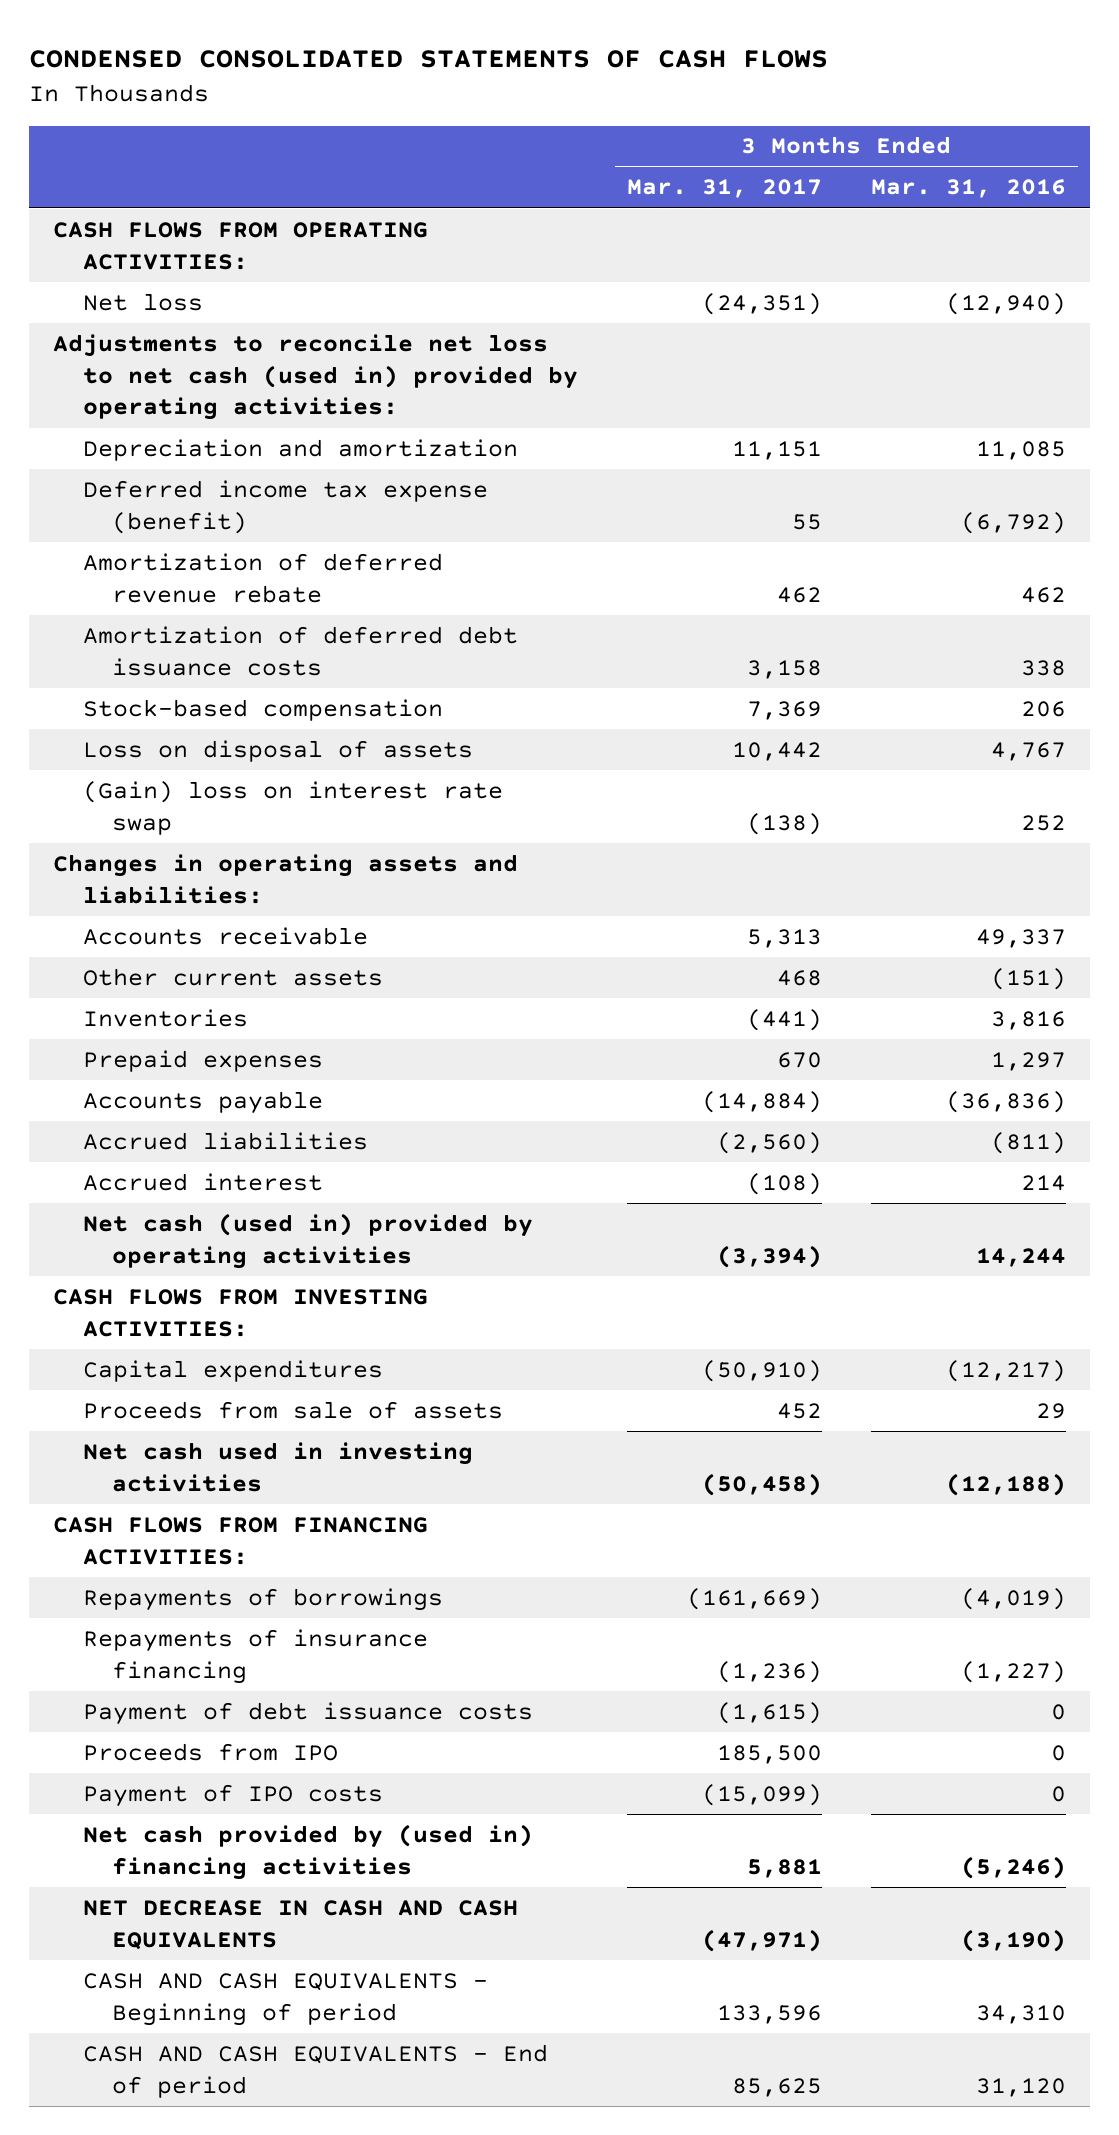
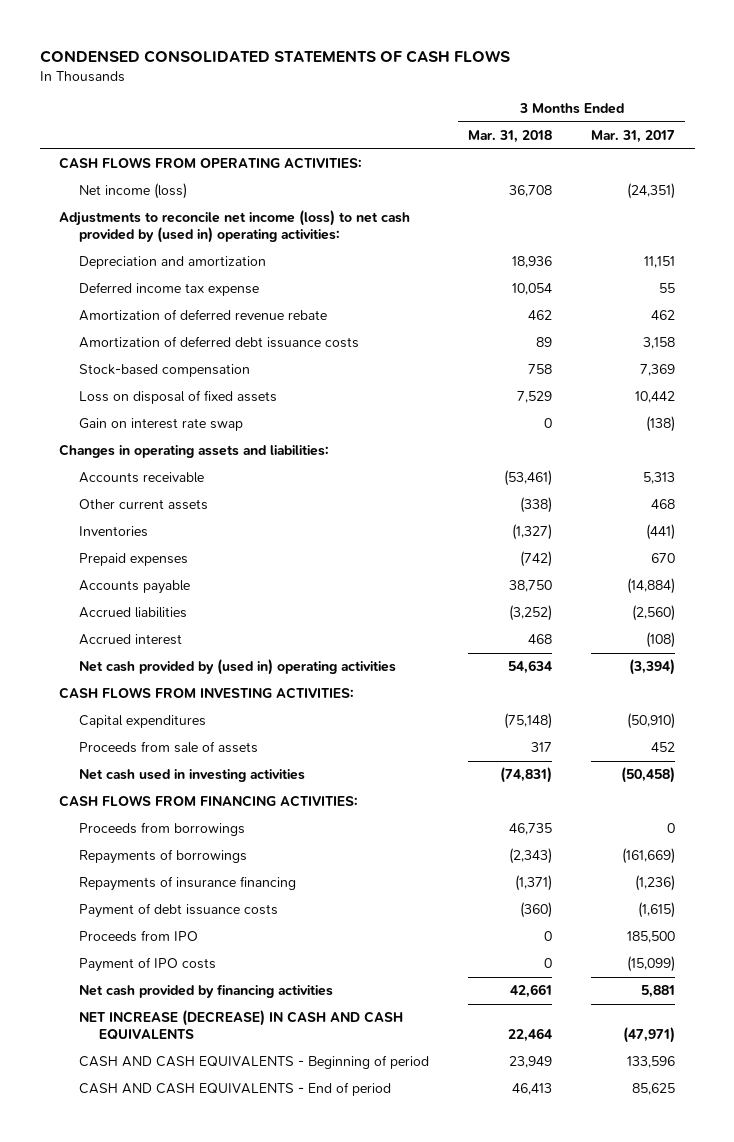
[870,179,1066,199] Mar. 31, 2016 -> none
none -> [468,129,553,143] Mar. 31, 2018
[82,292,203,311] Net loss -> [78,183,187,200] Net income (loss)
[53,333,578,421] Adjustments to reconcile net loss to net cash (used in) provided by operating activities: -> [59,210,411,244] Adjustments to reconcile net income (loss) to net cash provided by (used in) operating activities:
[82,479,488,534] Deferred income tax expense (benefit) -> [78,282,259,297] Deferred income tax expense
[82,739,473,762] Loss on disposal of assets -> [78,390,277,405] Loss on disposal of fixed assets
[82,780,503,835] (Gain) loss on interest rate swap -> [78,418,243,432] Gain on interest rate swap
[82,1212,533,1269] Net cash (used in) provided by operating activities -> [78,659,396,676] Net cash provided by (used in) operating activities
none -> [78,822,245,837] Proceeds from borrowings
[82,1823,533,1880] Net cash provided by (used in) financing activities -> [78,984,333,999] Net cash provided by financing activities
[82,1899,518,1950] NET DECREASE IN CASH AND CASH EQUIVALENTS -> [78,1010,403,1041] NET INCREASE (DECREASE) IN CASH AND CASH EQUIVALENTS

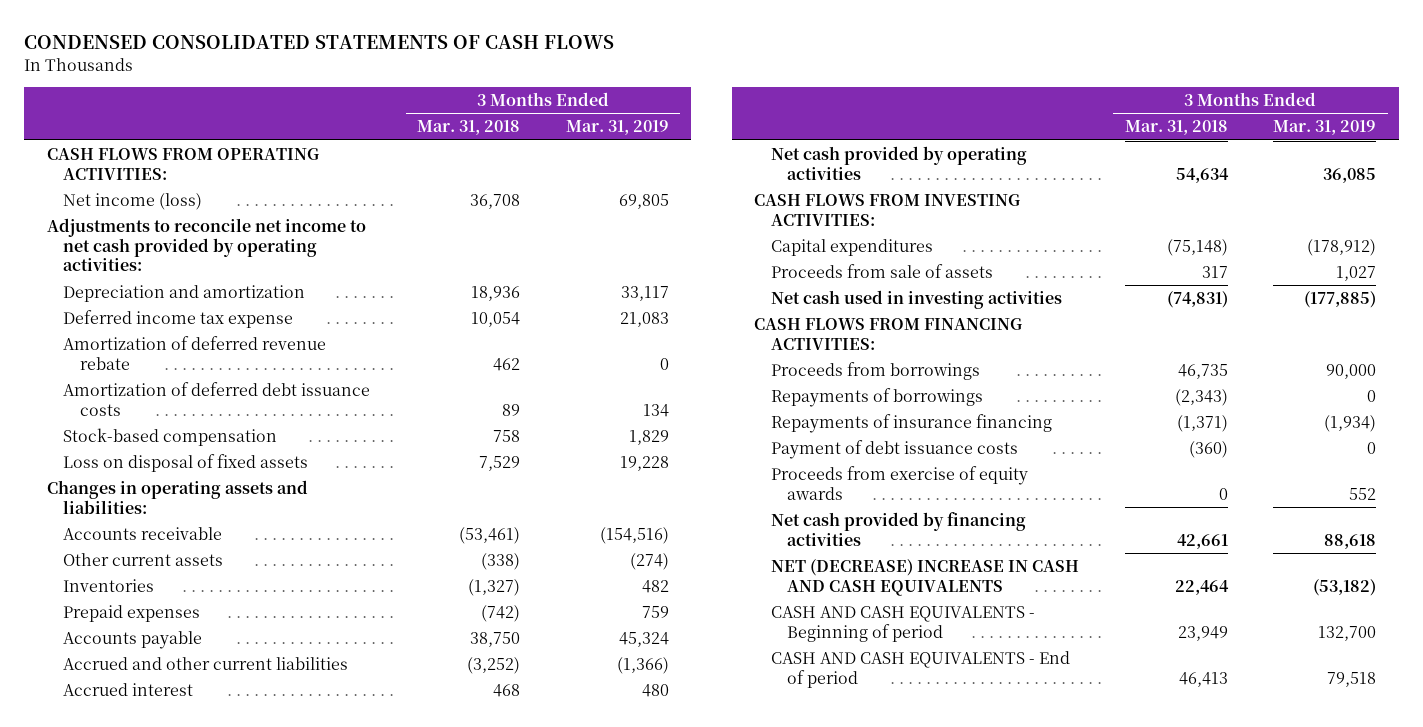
[591,129,676,143] Mar. 31, 2017 -> none
none -> [565,120,669,136] Mar. 31, 2019
[59,210,411,244] Adjustments to reconcile net income (loss) to net cash provided by (used in) operating activities: -> [46,218,366,272] Adjustments to reconcile net income to net cash provided by operating activities:
[78,418,243,432] Gain on interest rate swap -> none
[78,607,187,619] Accrued liabilities -> [63,657,349,671] Accrued and other current liabilities
[78,659,396,676] Net cash provided by (used in) operating activities -> [770,146,1027,180] Net cash provided by operating activities
[78,930,198,943] Proceeds from IPO -> none
[78,957,216,973] Payment of IPO costs -> none
none -> [770,466,1028,500] Proceeds from exercise of equity awards
[78,1010,403,1041] NET INCREASE (DECREASE) IN CASH AND CASH EQUIVALENTS -> [770,559,1079,596] NET (DECREASE) INCREASE IN CASH AND CASH EQUIVALENTS

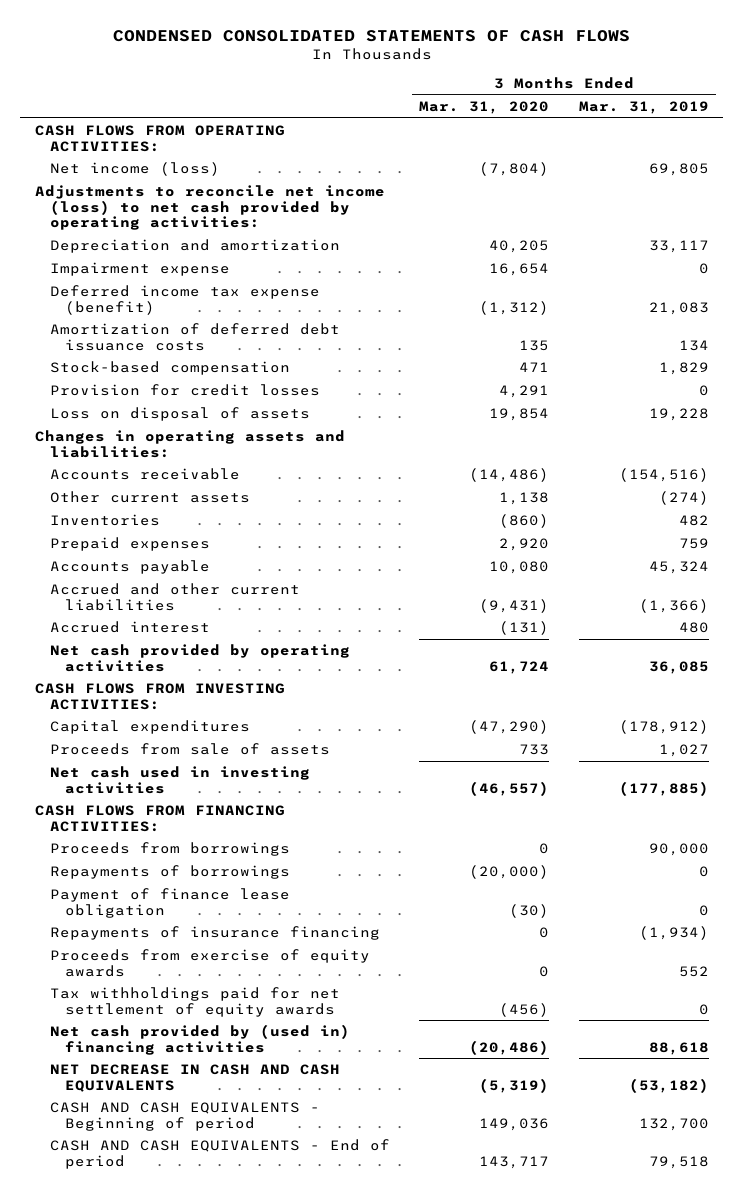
[417,120,521,136] Mar. 31, 2018 -> none
none -> [419,101,550,115] Mar. 31, 2020
[46,218,366,272] Adjustments to reconcile net income to net cash provided by operating activities: -> [34,185,385,230] Adjustments to reconcile net income (loss) to net cash provided by operating activities:
[63,336,327,370] Amortization of deferred revenue rebate -> none
none -> [50,262,231,277] Impairment expense
[63,310,294,329] Deferred income tax expense -> [50,285,321,315] Deferred income tax expense (benefit)
none -> [50,384,321,397] Provision for credit losses
[63,454,309,473] Loss on disposal of fixed assets -> [50,407,311,422] Loss on disposal of assets
none -> [50,888,291,918] Payment of finance lease obligation
[770,440,1018,460] Payment of debt issuance costs -> none
none -> [50,987,341,1017] Tax withholdings paid for net settlement of equity awards
[770,512,1026,546] Net cash provided by financing activities -> [50,1024,351,1055] Net cash provided by (used in) financing activities
[770,559,1079,596] NET (DECREASE) INCREASE IN CASH AND CASH EQUIVALENTS -> [50,1064,341,1092] NET DECREASE IN CASH AND CASH EQUIVALENTS

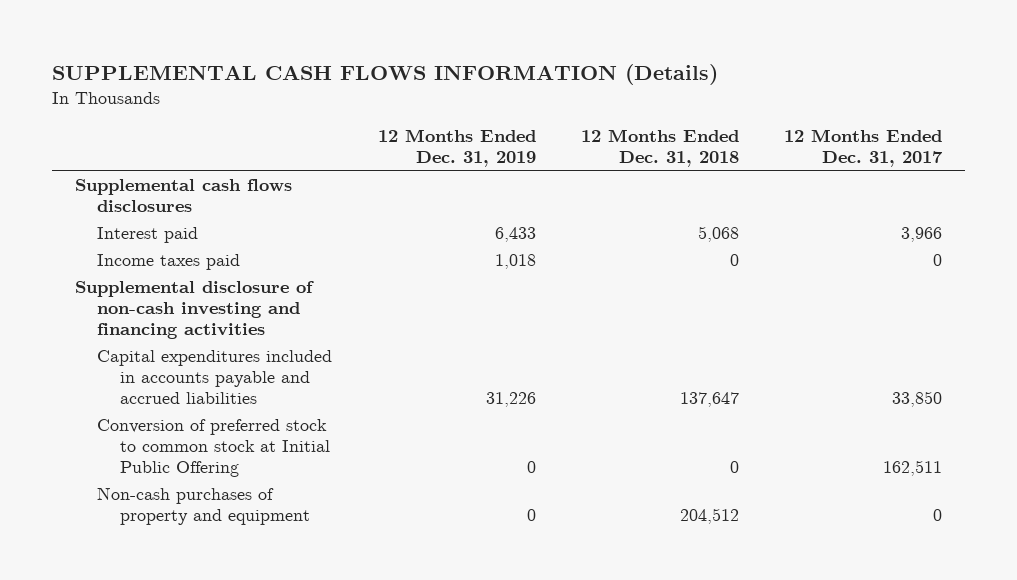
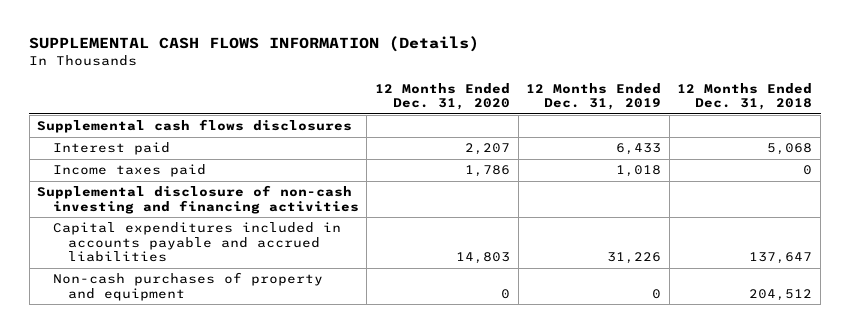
[784,128,944,168] 12 Months Ended Dec. 31, 2017 -> none
none -> [374,82,510,111] 12 Months Ended Dec. 31, 2020
[97,418,330,477] Conversion of preferred stock to common stock at Initial Public Offering -> none

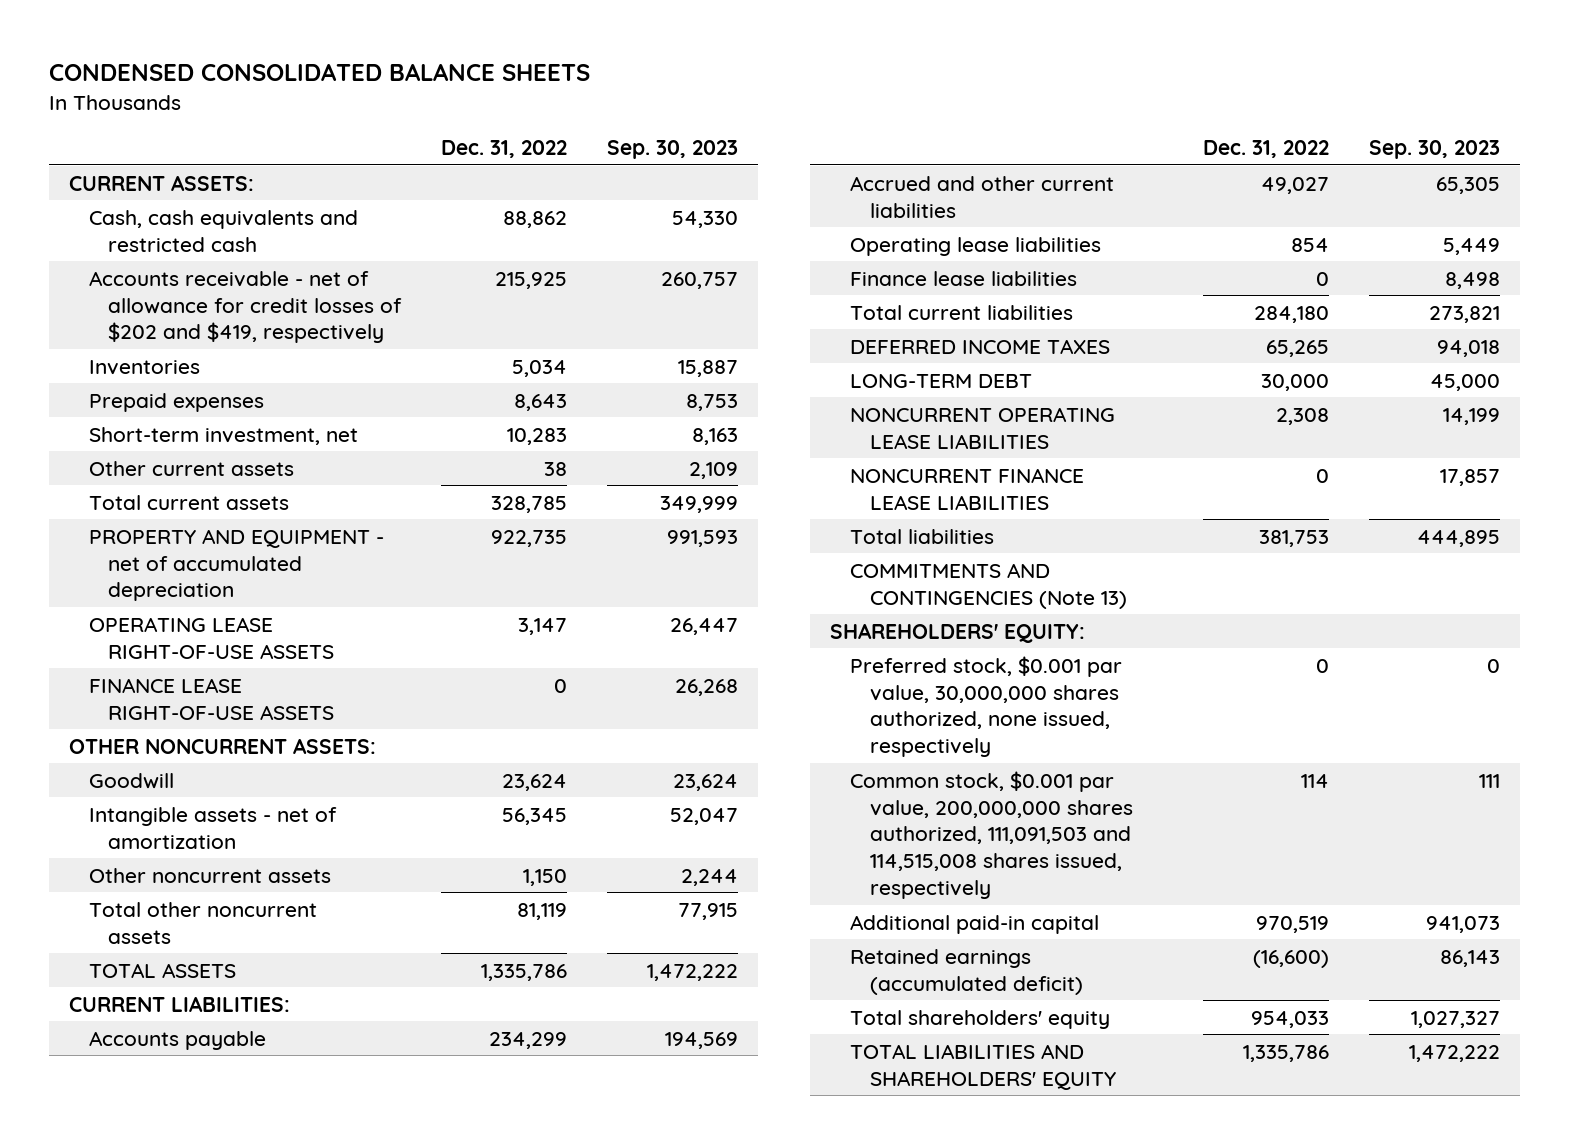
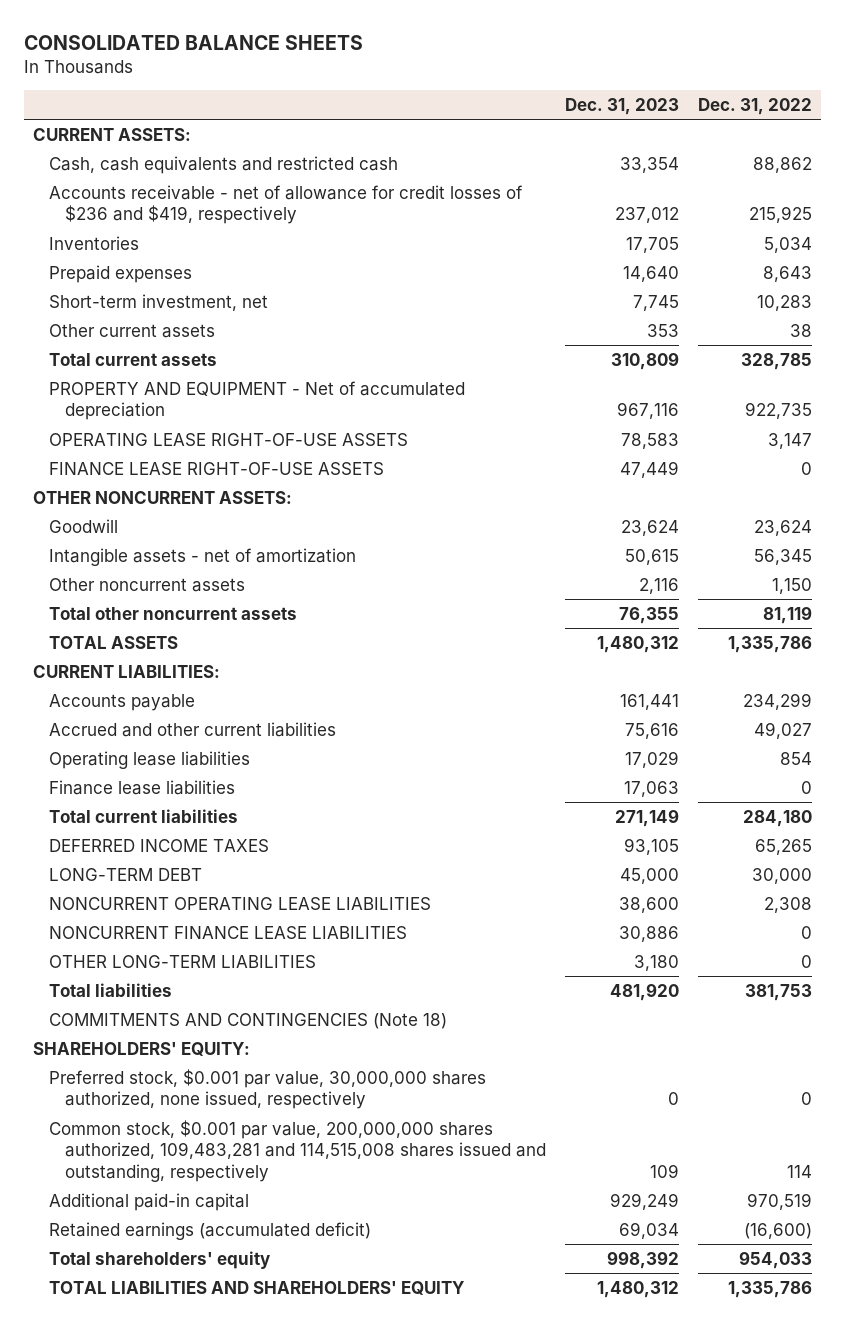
[48,63,590,82] CONDENSED CONSOLIDATED BALANCE SHEETS -> [23,35,363,51] CONSOLIDATED BALANCE SHEETS
[607,140,739,160] Sep. 30, 2023 -> none
none -> [564,98,679,116] Dec. 31, 2023
[88,270,403,344] Accounts receivable - net of allowance for credit losses of $202 and $419, respectively -> [49,184,524,225] Accounts receivable - net of allowance for credit losses of $236 and $419, respectively
[88,528,384,602] PROPERTY AND EQUIPMENT - net of accumulated depreciation -> [49,380,466,421] PROPERTY AND EQUIPMENT - Net of accumulated depreciation
none -> [49,954,317,968] OTHER LONG-TERM LIABILITIES
[850,562,1127,609] COMMITMENTS AND CONTINGENCIES (Note 13) -> [49,1012,448,1029] COMMITMENTS AND CONTINGENCIES (Note 18)
[850,770,1133,900] Common stock, $0.001 par value, 200,000,000 shares authorized, 111,091,503 and 114,515,008 shares issued, respectively -> [49,1119,546,1183] Common stock, $0.001 par value, 200,000,000 shares authorized, 109,483,281 and 114,515,008 shares issued and outstanding, respectively

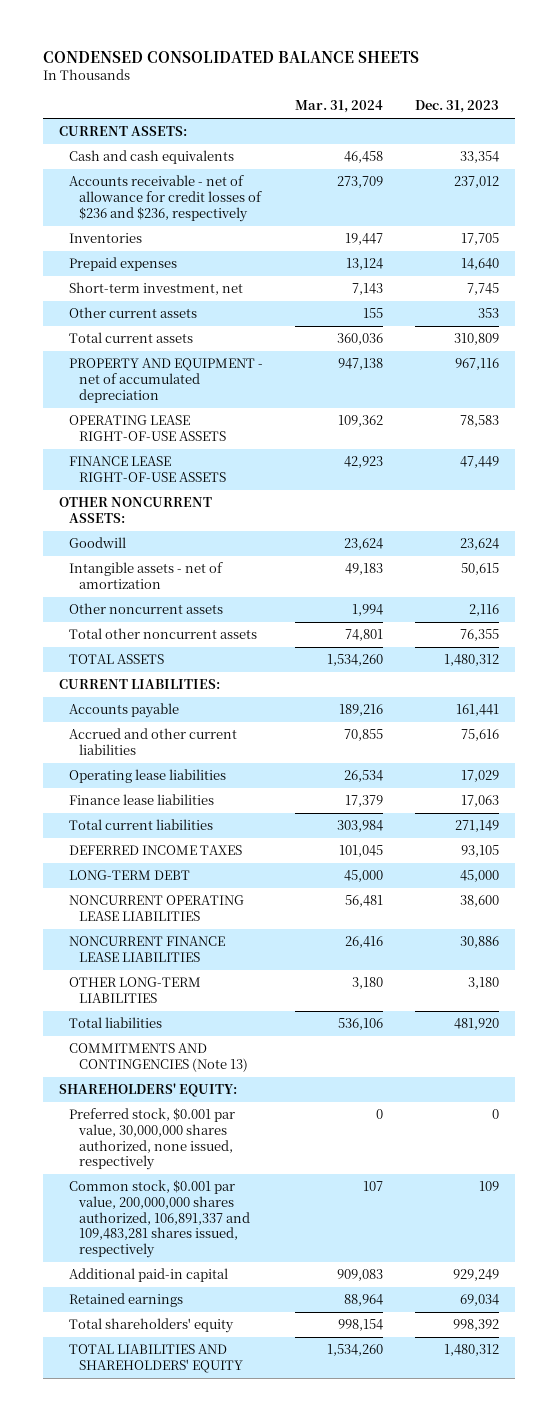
[23,35,363,51] CONSOLIDATED BALANCE SHEETS -> [42,50,419,63] CONDENSED CONSOLIDATED BALANCE SHEETS
[697,98,812,116] Dec. 31, 2022 -> none
none -> [294,100,383,114] Mar. 31, 2024
[49,155,399,174] Cash, cash equivalents and restricted cash -> [68,150,234,165] Cash and cash equivalents
[49,184,524,225] Accounts receivable - net of allowance for credit losses of $236 and $419, respectively -> [68,175,262,222] Accounts receivable - net of allowance for credit losses of $236 and $236, respectively
[49,380,466,421] PROPERTY AND EQUIPMENT - Net of accumulated depreciation -> [68,358,263,403] PROPERTY AND EQUIPMENT - net of accumulated depreciation
[49,1012,448,1029] COMMITMENTS AND CONTINGENCIES (Note 18) -> [68,1043,248,1073] COMMITMENTS AND CONTINGENCIES (Note 13)
[49,1119,546,1183] Common stock, $0.001 par value, 200,000,000 shares authorized, 109,483,281 and 114,515,008 shares issued and outstanding, respectively -> [68,1180,250,1259] Common stock, $0.001 par value, 200,000,000 shares authorized, 106,891,337 and 109,483,281 shares issued, respectively
[49,1221,372,1240] Retained earnings (accumulated deficit) -> [68,1293,183,1308] Retained earnings

